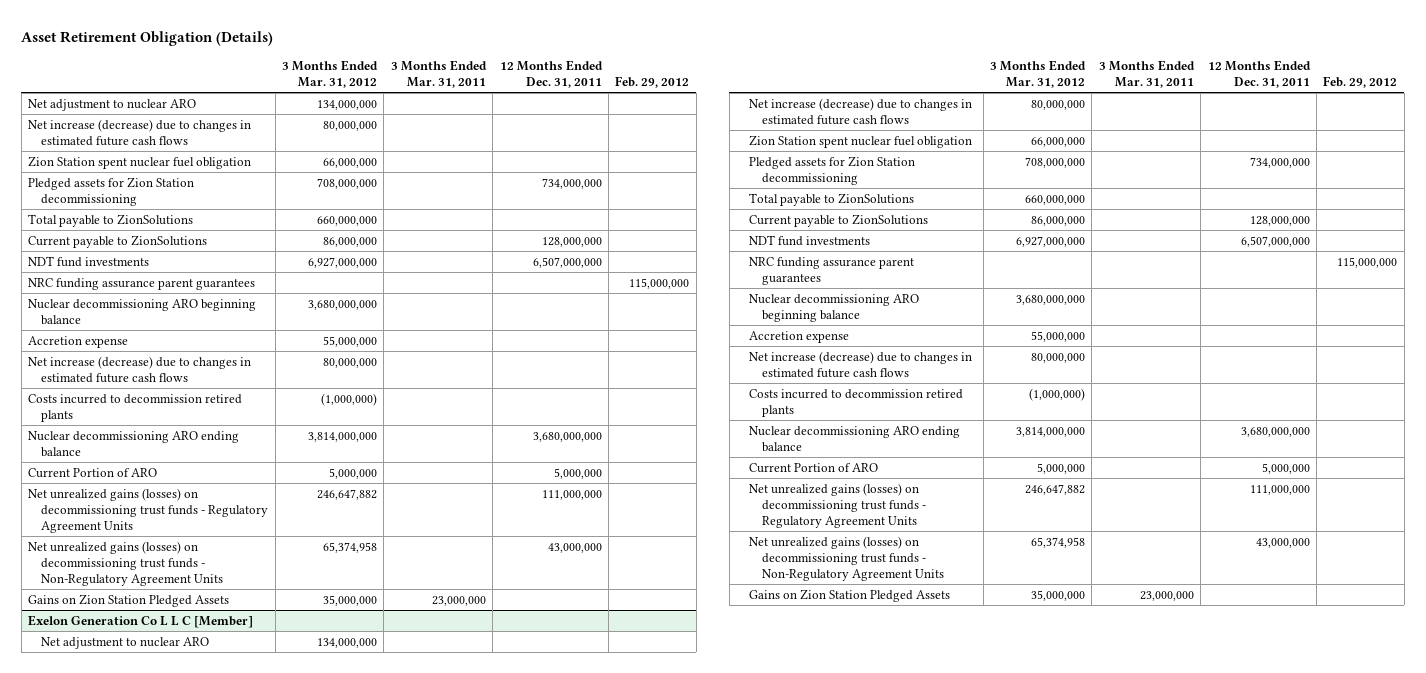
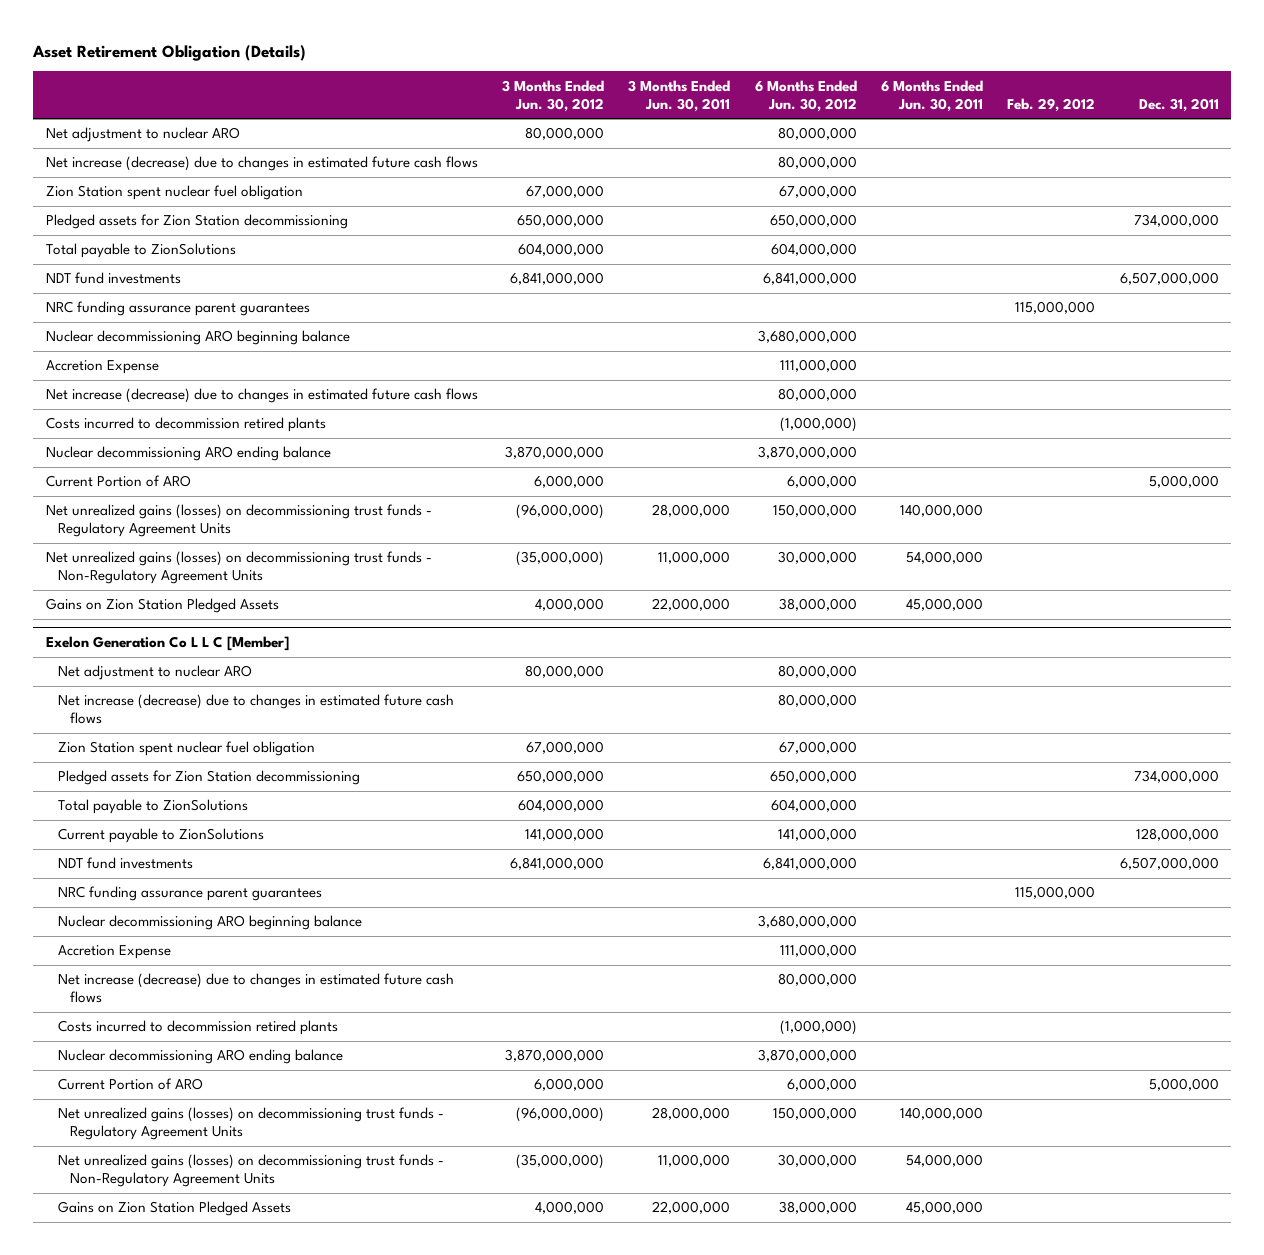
[282,59,379,88] 3 Months Ended Mar. 31, 2012 -> none
[390,59,487,88] 3 Months Ended Mar. 31, 2011 -> none
[499,59,603,88] 12 Months Ended Dec. 31, 2011 -> none
none -> [501,79,604,112] 3 Months Ended Jun. 30, 2012
none -> [628,79,731,112] 3 Months Ended Jun. 30, 2011
none -> [754,79,857,112] 6 Months Ended Jun. 30, 2012
none -> [881,79,984,112] 6 Months Ended Jun. 30, 2011
none -> [1138,97,1219,112] Dec. 31, 2011
[28,234,208,248] Current payable to ZionSolutions -> none
[28,335,129,348] Accretion expense -> [45,360,159,375] Accretion Expense
[749,330,850,343] Accretion expense -> [57,945,171,960] Accretion Expense

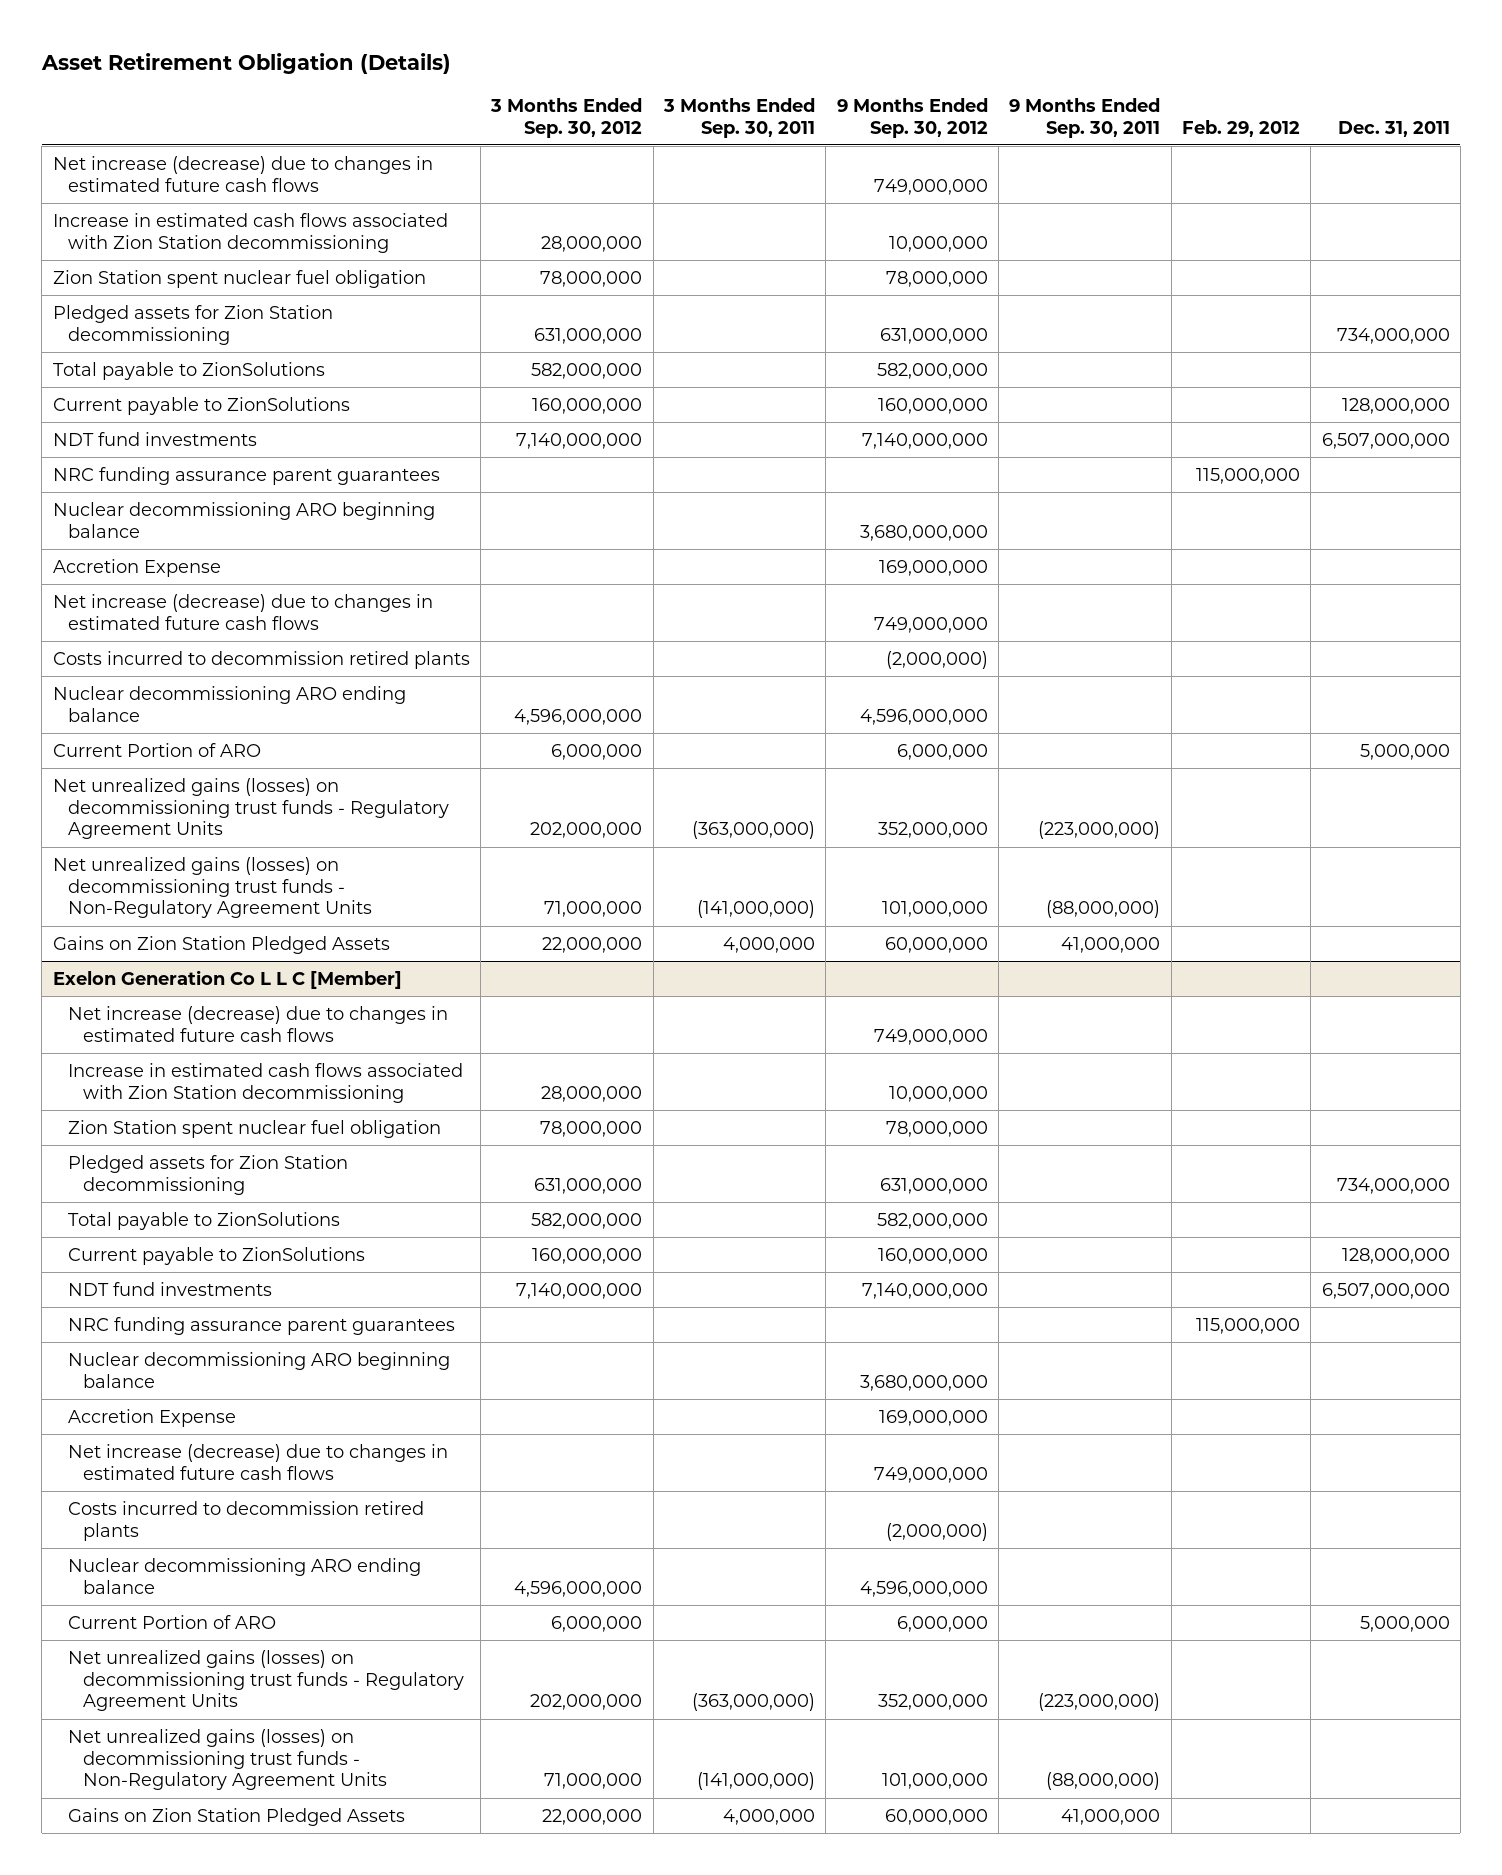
[501,79,604,112] 3 Months Ended Jun. 30, 2012 -> none
[628,79,731,112] 3 Months Ended Jun. 30, 2011 -> none
[754,79,857,112] 6 Months Ended Jun. 30, 2012 -> none
[881,79,984,112] 6 Months Ended Jun. 30, 2011 -> none
none -> [490,98,643,138] 3 Months Ended Sep. 30, 2012
none -> [662,98,815,138] 3 Months Ended Sep. 30, 2011
none -> [836,98,988,138] 9 Months Ended Sep. 30, 2012
none -> [1009,98,1161,138] 9 Months Ended Sep. 30, 2011
[45,127,240,143] Net adjustment to nuclear ARO -> none
none -> [52,212,448,253] Increase in estimated cash flows associated with Zion Station decommissioning
none -> [52,396,350,415] Current payable to ZionSolutions
[57,665,252,681] Net adjustment to nuclear ARO -> none
none -> [67,1062,463,1103] Increase in estimated cash flows associated with Zion Station decommissioning

